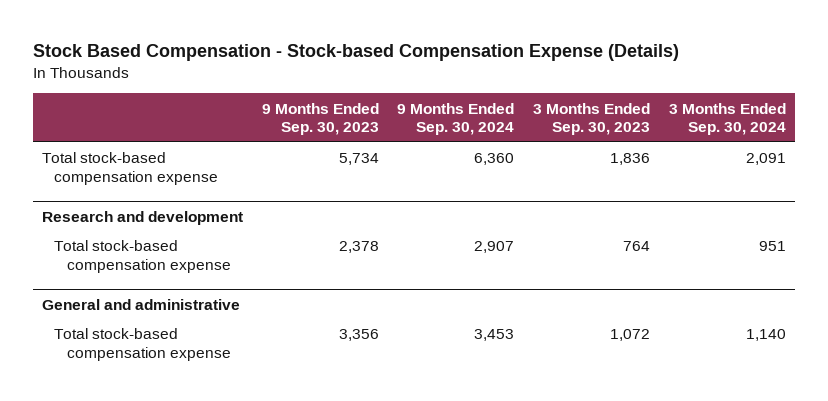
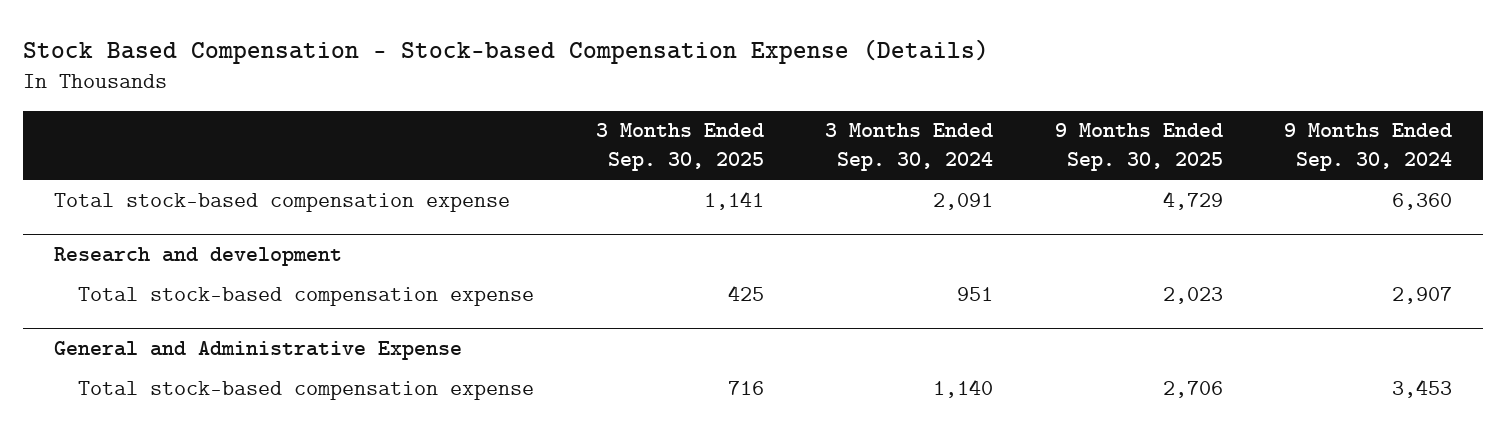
[261,102,379,135] 9 Months Ended Sep. 30, 2023 -> none
[533,102,651,135] 3 Months Ended Sep. 30, 2023 -> none
none -> [595,123,764,172] 3 Months Ended Sep. 30, 2025
none -> [1054,123,1223,172] 9 Months Ended Sep. 30, 2025
[41,298,240,310] General and administrative -> [53,341,462,361] General and Administrative Expense

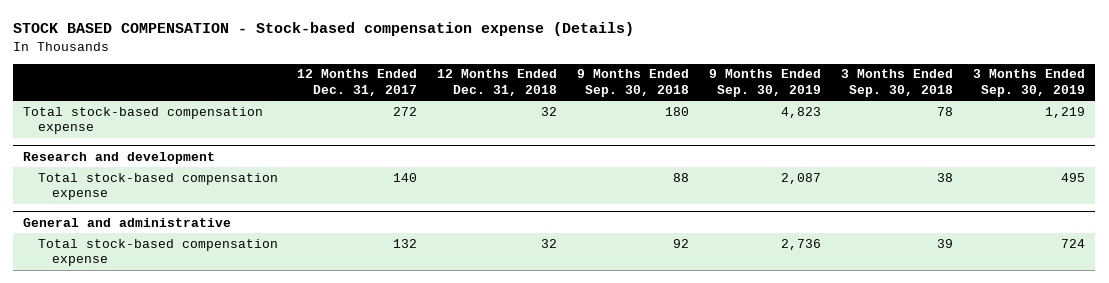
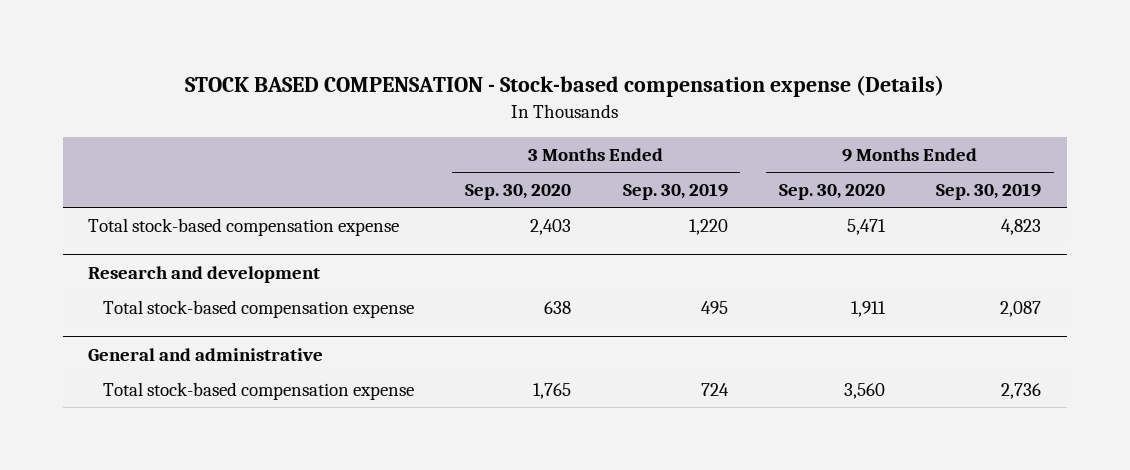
[297,69,418,96] 12 Months Ended Dec. 31, 2017 -> none
[437,69,558,96] 12 Months Ended Dec. 31, 2018 -> none
[577,69,690,97] 9 Months Ended Sep. 30, 2018 -> none
[841,69,954,97] 3 Months Ended Sep. 30, 2018 -> none
none -> [465,184,572,201] Sep. 30, 2020
none -> [778,184,885,201] Sep. 30, 2020
[1045,106,1086,118] 1,219 -> [688,219,728,236] 1,220

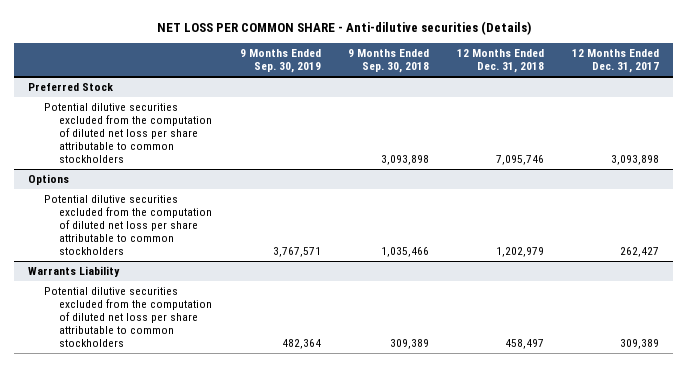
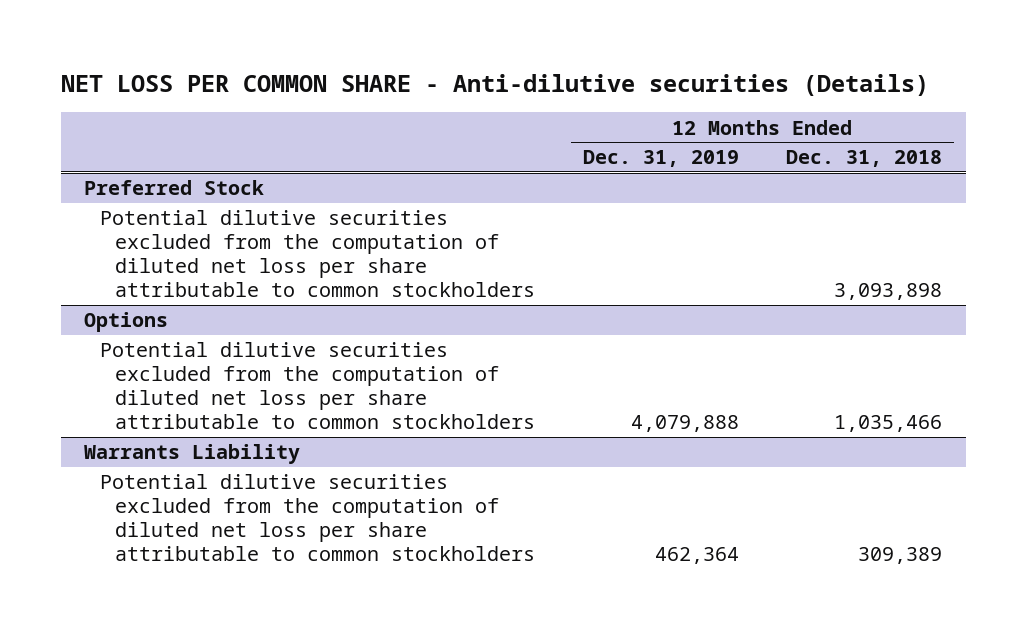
[239,49,321,74] 9 Months Ended Sep. 30, 2019 -> none
[348,49,430,74] 9 Months Ended Sep. 30, 2018 -> none
[571,49,659,74] 12 Months Ended Dec. 31, 2017 -> none
none -> [582,150,739,168] Dec. 31, 2019
[496,155,545,166] 7,095,746 -> [834,283,943,301] 3,093,898
[496,247,545,258] 1,202,979 -> [834,415,943,433] 1,035,466
[505,339,545,350] 458,497 -> [858,547,943,565] 309,389

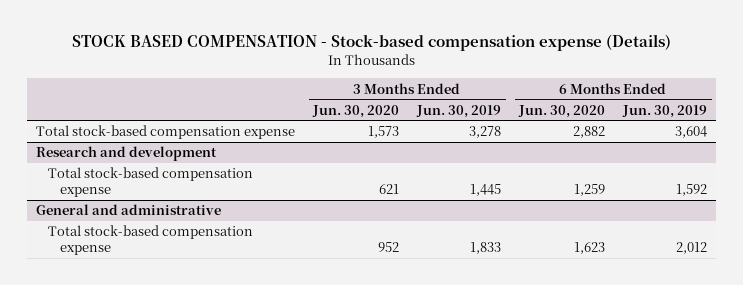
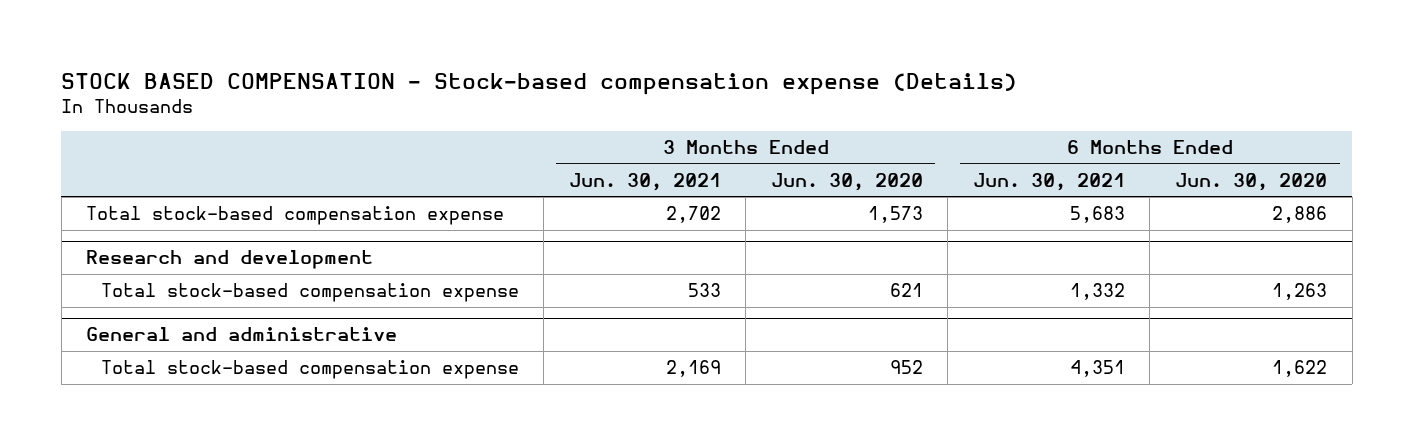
[416,104,502,118] Jun. 30, 2019 -> none
[622,104,708,118] Jun. 30, 2019 -> none
none -> [568,172,721,191] Jun. 30, 2021
none -> [972,172,1125,191] Jun. 30, 2021
[573,126,606,139] 2,882 -> [1271,206,1327,224] 2,886
[574,184,606,197] 1,259 -> [1271,283,1327,301] 1,263
[574,242,606,255] 1,623 -> [1271,360,1327,378] 1,622

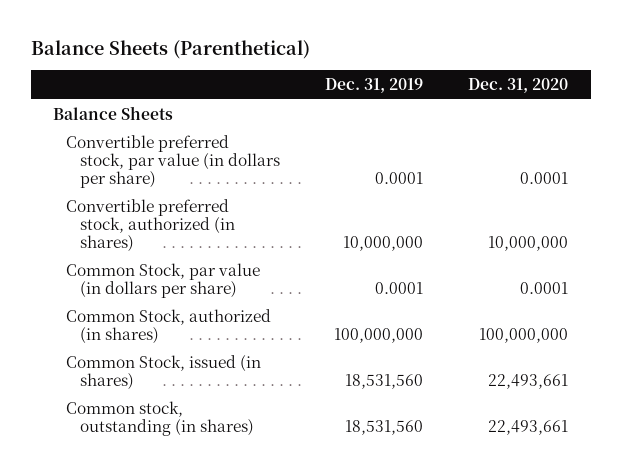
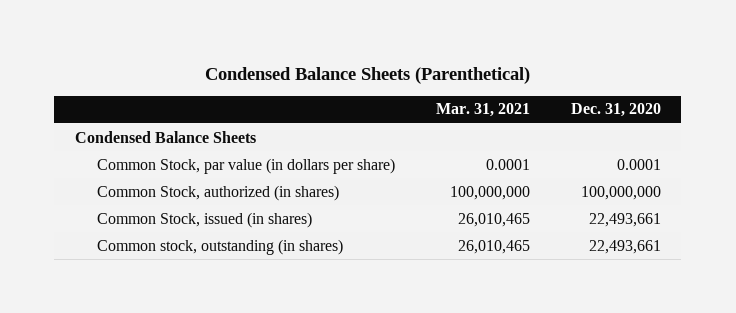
[30,39,310,59] Balance Sheets (Parenthetical) -> [204,66,530,84] Condensed Balance Sheets (Parenthetical)
[324,78,423,94] Dec. 31, 2019 -> none
none -> [436,103,531,118] Mar. 31, 2021
[66,134,280,188] Convertible preferred stock, par value (in dollars per share) -> none
[66,198,235,252] Convertible preferred stock, authorized (in shares) -> none
[53,105,174,120] Balance Sheets -> [74,130,256,143] Condensed Balance Sheets

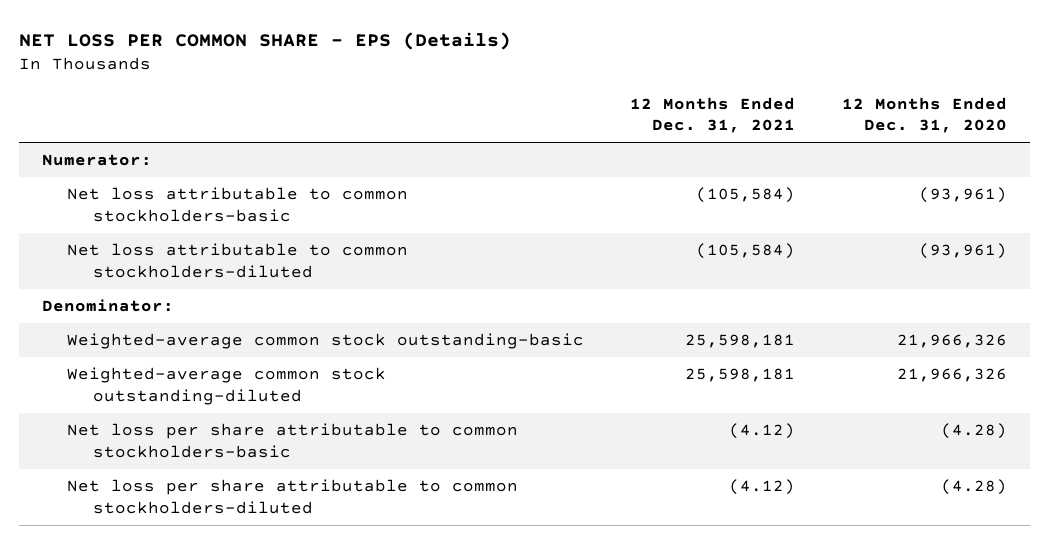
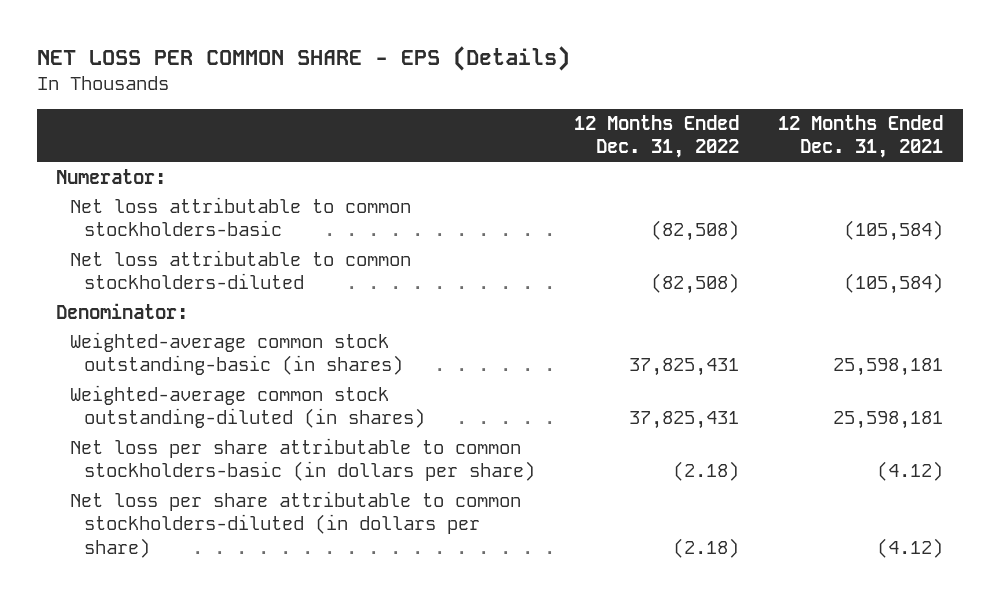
[841,96,1007,134] 12 Months Ended Dec. 31, 2020 -> none
none -> [574,115,740,159] 12 Months Ended Dec. 31, 2022
[67,333,585,350] Weighted-average common stock outstanding-basic -> [70,332,404,376] Weighted-average common stock outstanding-basic (in shares)
[67,367,387,405] Weighted-average common stock outstanding-diluted -> [70,385,426,429] Weighted-average common stock outstanding-diluted (in shares)
[67,423,519,458] Net loss per share attributable to common stockholders-basic -> [70,438,536,482] Net loss per share attributable to common stockholders-basic (in dollars per share)
[67,479,519,514] Net loss per share attributable to common stockholders-diluted -> [70,491,522,558] Net loss per share attributable to common stockholders-diluted (in dollars per share)

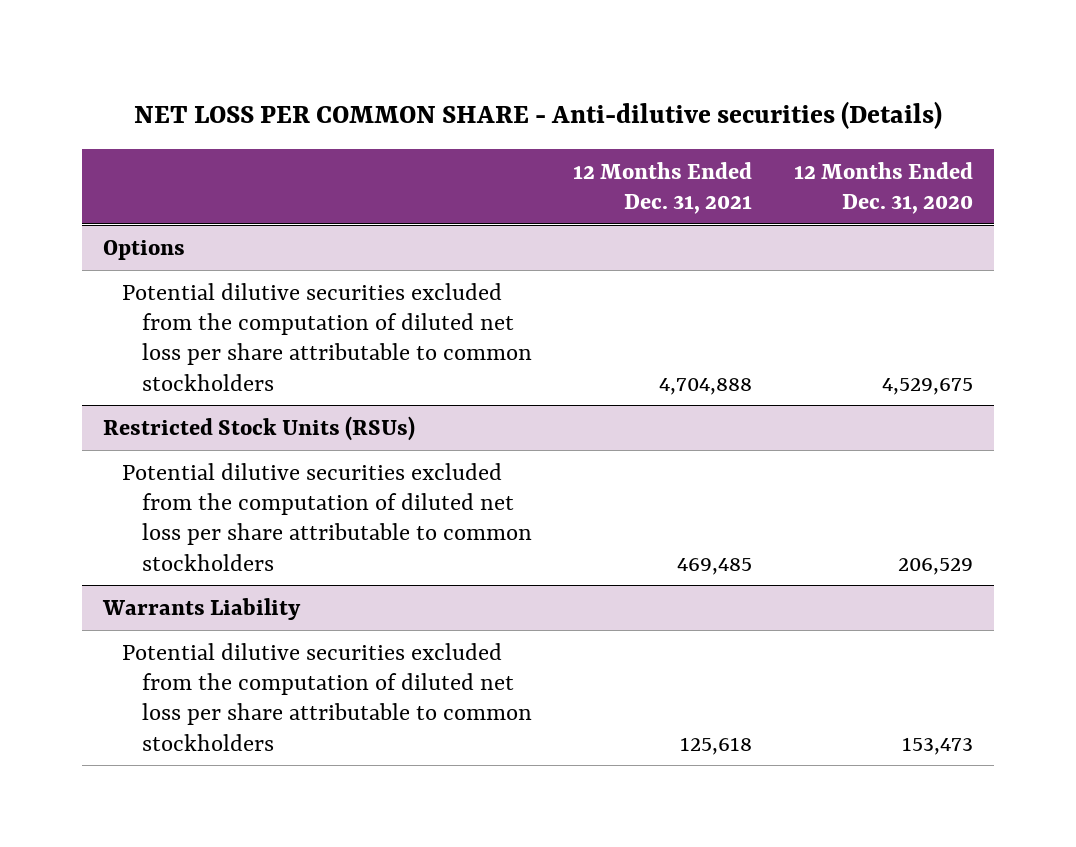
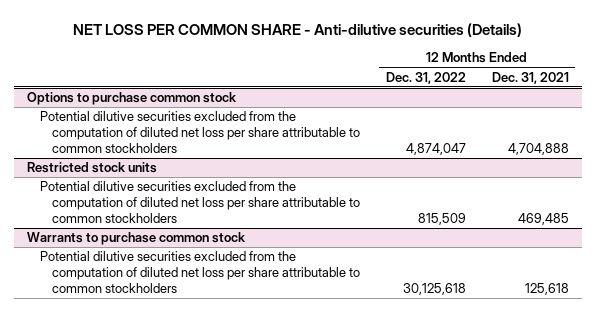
[794,161,974,214] 12 Months Ended Dec. 31, 2020 -> none
none -> [385,71,466,84] Dec. 31, 2022
[103,239,186,260] Options -> [27,92,238,106] Options to purchase common stock
[103,415,416,441] Restricted Stock Units (RSUs) -> [27,162,158,174] Restricted stock units
[102,597,302,620] Warrants Liability -> [27,232,247,246] Warrants to purchase common stock

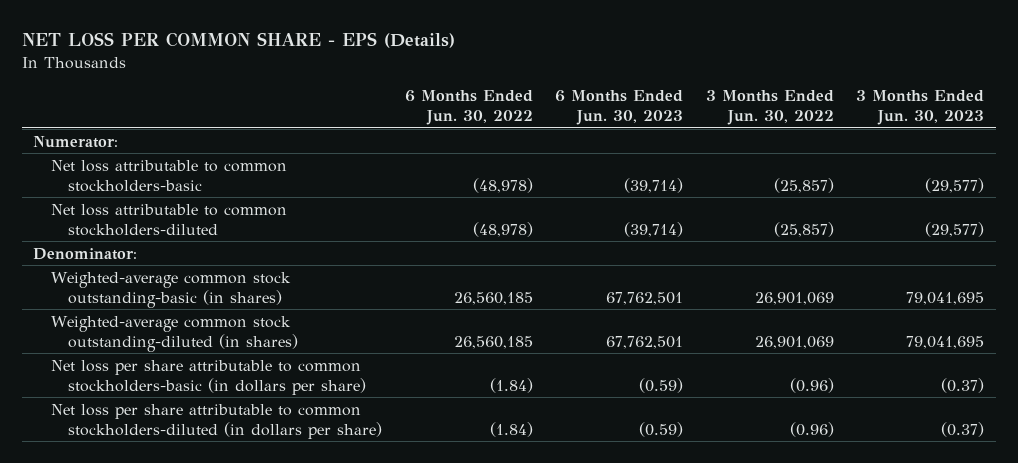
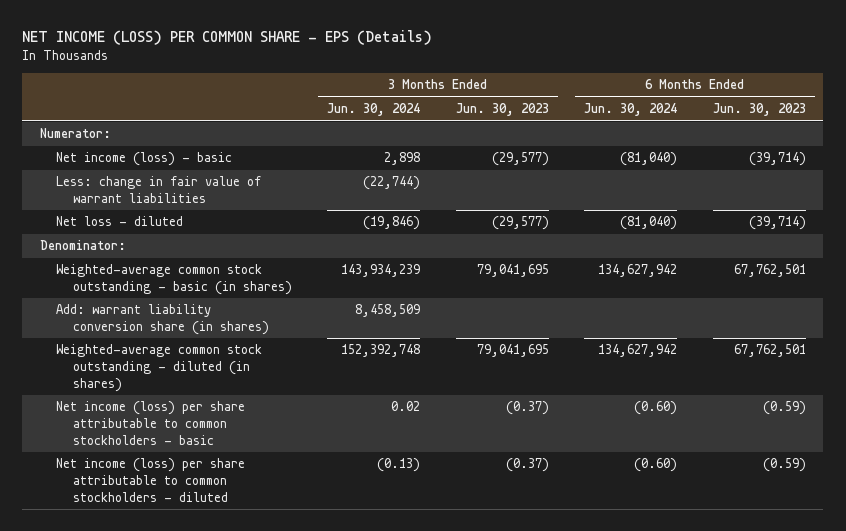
[21,32,455,49] NET LOSS PER COMMON SHARE - EPS (Details) -> [22,30,433,46] NET INCOME (LOSS) PER COMMON SHARE - EPS (Details)
[404,90,533,126] 6 Months Ended Jun. 30, 2022 -> none
[705,90,834,126] 3 Months Ended Jun. 30, 2022 -> none
none -> [327,103,421,117] Jun. 30, 2024
none -> [584,103,678,117] Jun. 30, 2024
[50,159,287,192] Net loss attributable to common stockholders-basic -> [56,152,233,167] Net income (loss) - basic
none -> [56,176,262,204] Less: change in fair value of warrant liabilities
[50,203,287,236] Net loss attributable to common stockholders-diluted -> [56,216,184,227] Net loss - diluted
[50,271,291,308] Weighted-average common stock outstanding-basic (in shares) -> [56,264,292,296] Weighted-average common stock outstanding - basic (in shares)
none -> [56,304,269,336] Add: warrant liability conversion share (in shares)
[50,315,299,352] Weighted-average common stock outstanding-diluted (in shares) -> [56,344,263,392] Weighted-average common stock outstanding - diluted (in shares)
[50,359,367,395] Net loss per share attributable to common stockholders-basic (in dollars per share) -> [56,401,246,445] Net income (loss) per share attributable to common stockholders - basic
[50,403,383,439] Net loss per share attributable to common stockholders-diluted (in dollars per share) -> [56,458,246,502] Net income (loss) per share attributable to common stockholders - diluted

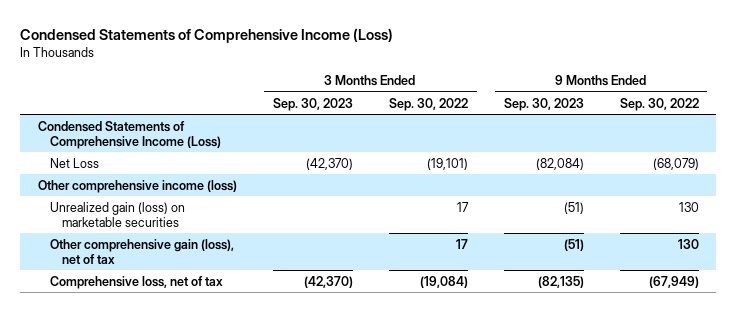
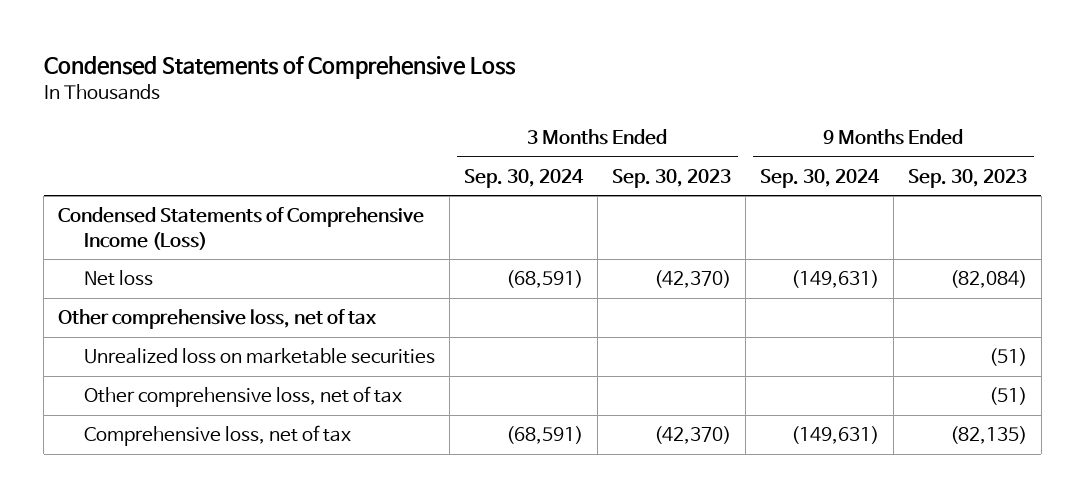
[20,27,394,43] Condensed Statements of Comprehensive Income (Loss) -> [43,56,516,80] Condensed Statements of Comprehensive Loss
[388,97,468,111] Sep. 30, 2022 -> none
[619,97,699,111] Sep. 30, 2022 -> none
none -> [463,168,584,188] Sep. 30, 2024
none -> [759,168,880,188] Sep. 30, 2024
[49,157,99,168] Net Loss -> [83,270,153,287] Net loss
[38,179,238,193] Other comprehensive income (loss) -> [58,309,377,330] Other comprehensive loss, net of tax
[49,201,185,227] Unrealized gain (loss) on marketable securities -> [83,348,435,365] Unrealized loss on marketable securities
[49,238,234,264] Other comprehensive gain (loss), net of tax -> [83,386,402,408] Other comprehensive loss, net of tax

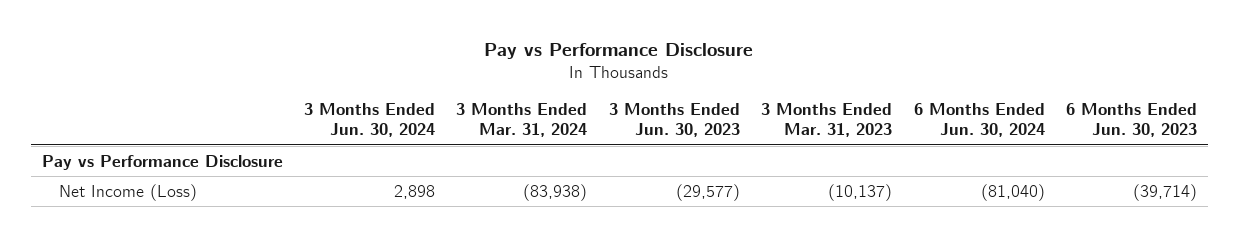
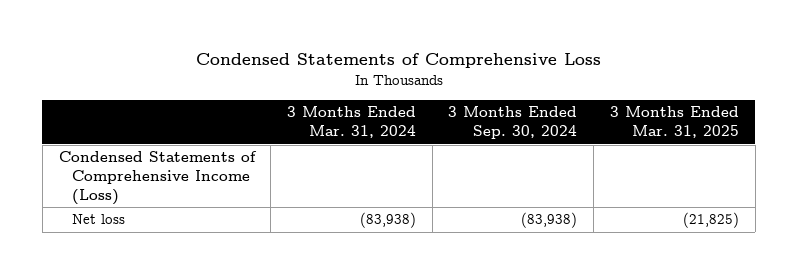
[484,43,754,60] Pay vs Performance Disclosure -> [195,53,601,69] Condensed Statements of Comprehensive Loss
[304,102,436,138] 3 Months Ended Jun. 30, 2024 -> none
[608,102,740,138] 3 Months Ended Jun. 30, 2023 -> none
[761,102,893,138] 3 Months Ended Mar. 31, 2023 -> none
[913,102,1045,138] 6 Months Ended Jun. 30, 2024 -> none
[1066,102,1198,138] 6 Months Ended Jun. 30, 2023 -> none
none -> [448,106,578,140] 3 Months Ended Sep. 30, 2024
none -> [609,106,739,139] 3 Months Ended Mar. 31, 2025
[41,154,283,170] Pay vs Performance Disclosure -> none
none -> [58,151,257,206] Condensed Statements of Comprehensive Income (Loss)
[59,183,198,201] Net Income (Loss) -> [71,214,125,225] Net loss

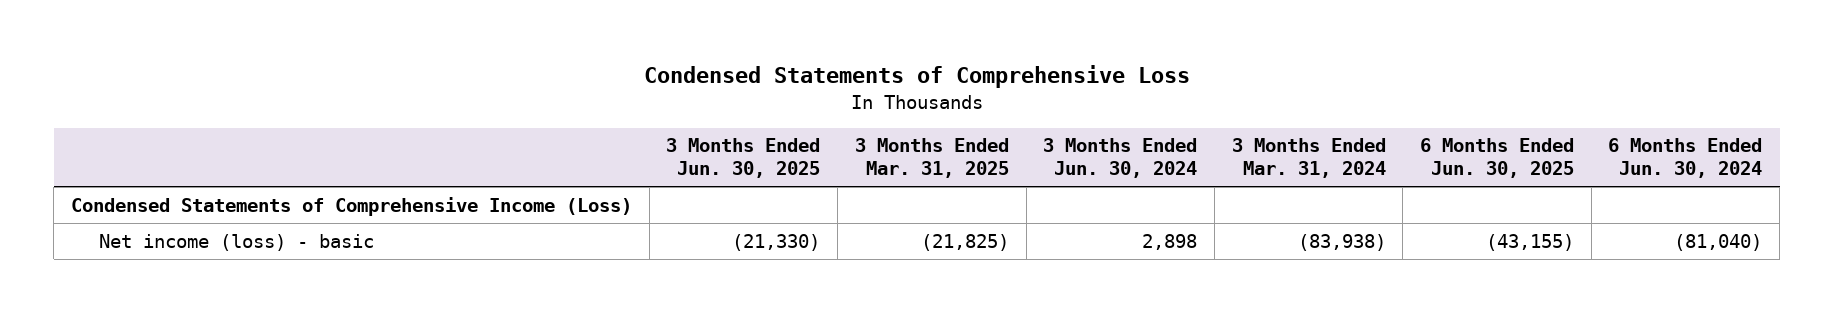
[448,106,578,140] 3 Months Ended Sep. 30, 2024 -> none
none -> [666,138,821,178] 3 Months Ended Jun. 30, 2025
none -> [1043,138,1198,178] 3 Months Ended Jun. 30, 2024
none -> [1420,138,1575,178] 6 Months Ended Jun. 30, 2025
none -> [1608,138,1763,178] 6 Months Ended Jun. 30, 2024
[71,214,125,225] Net loss -> [99,233,375,251] Net income (loss) - basic

